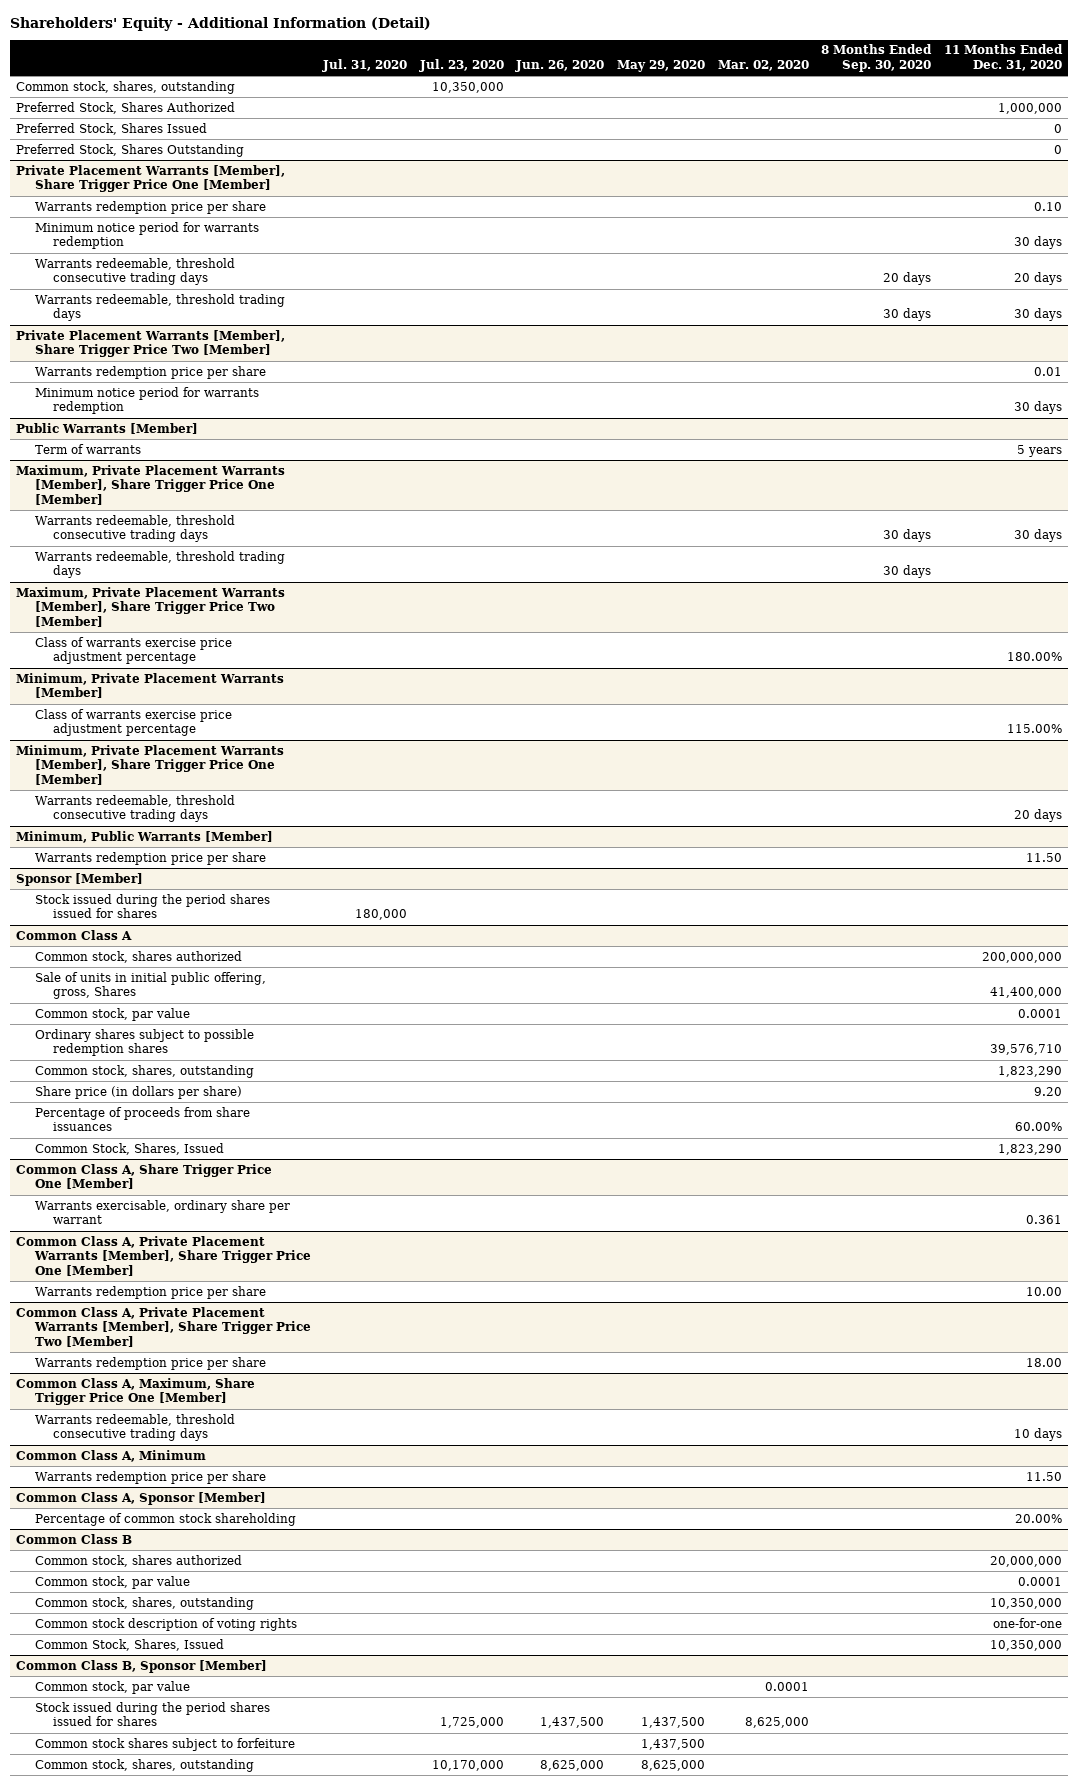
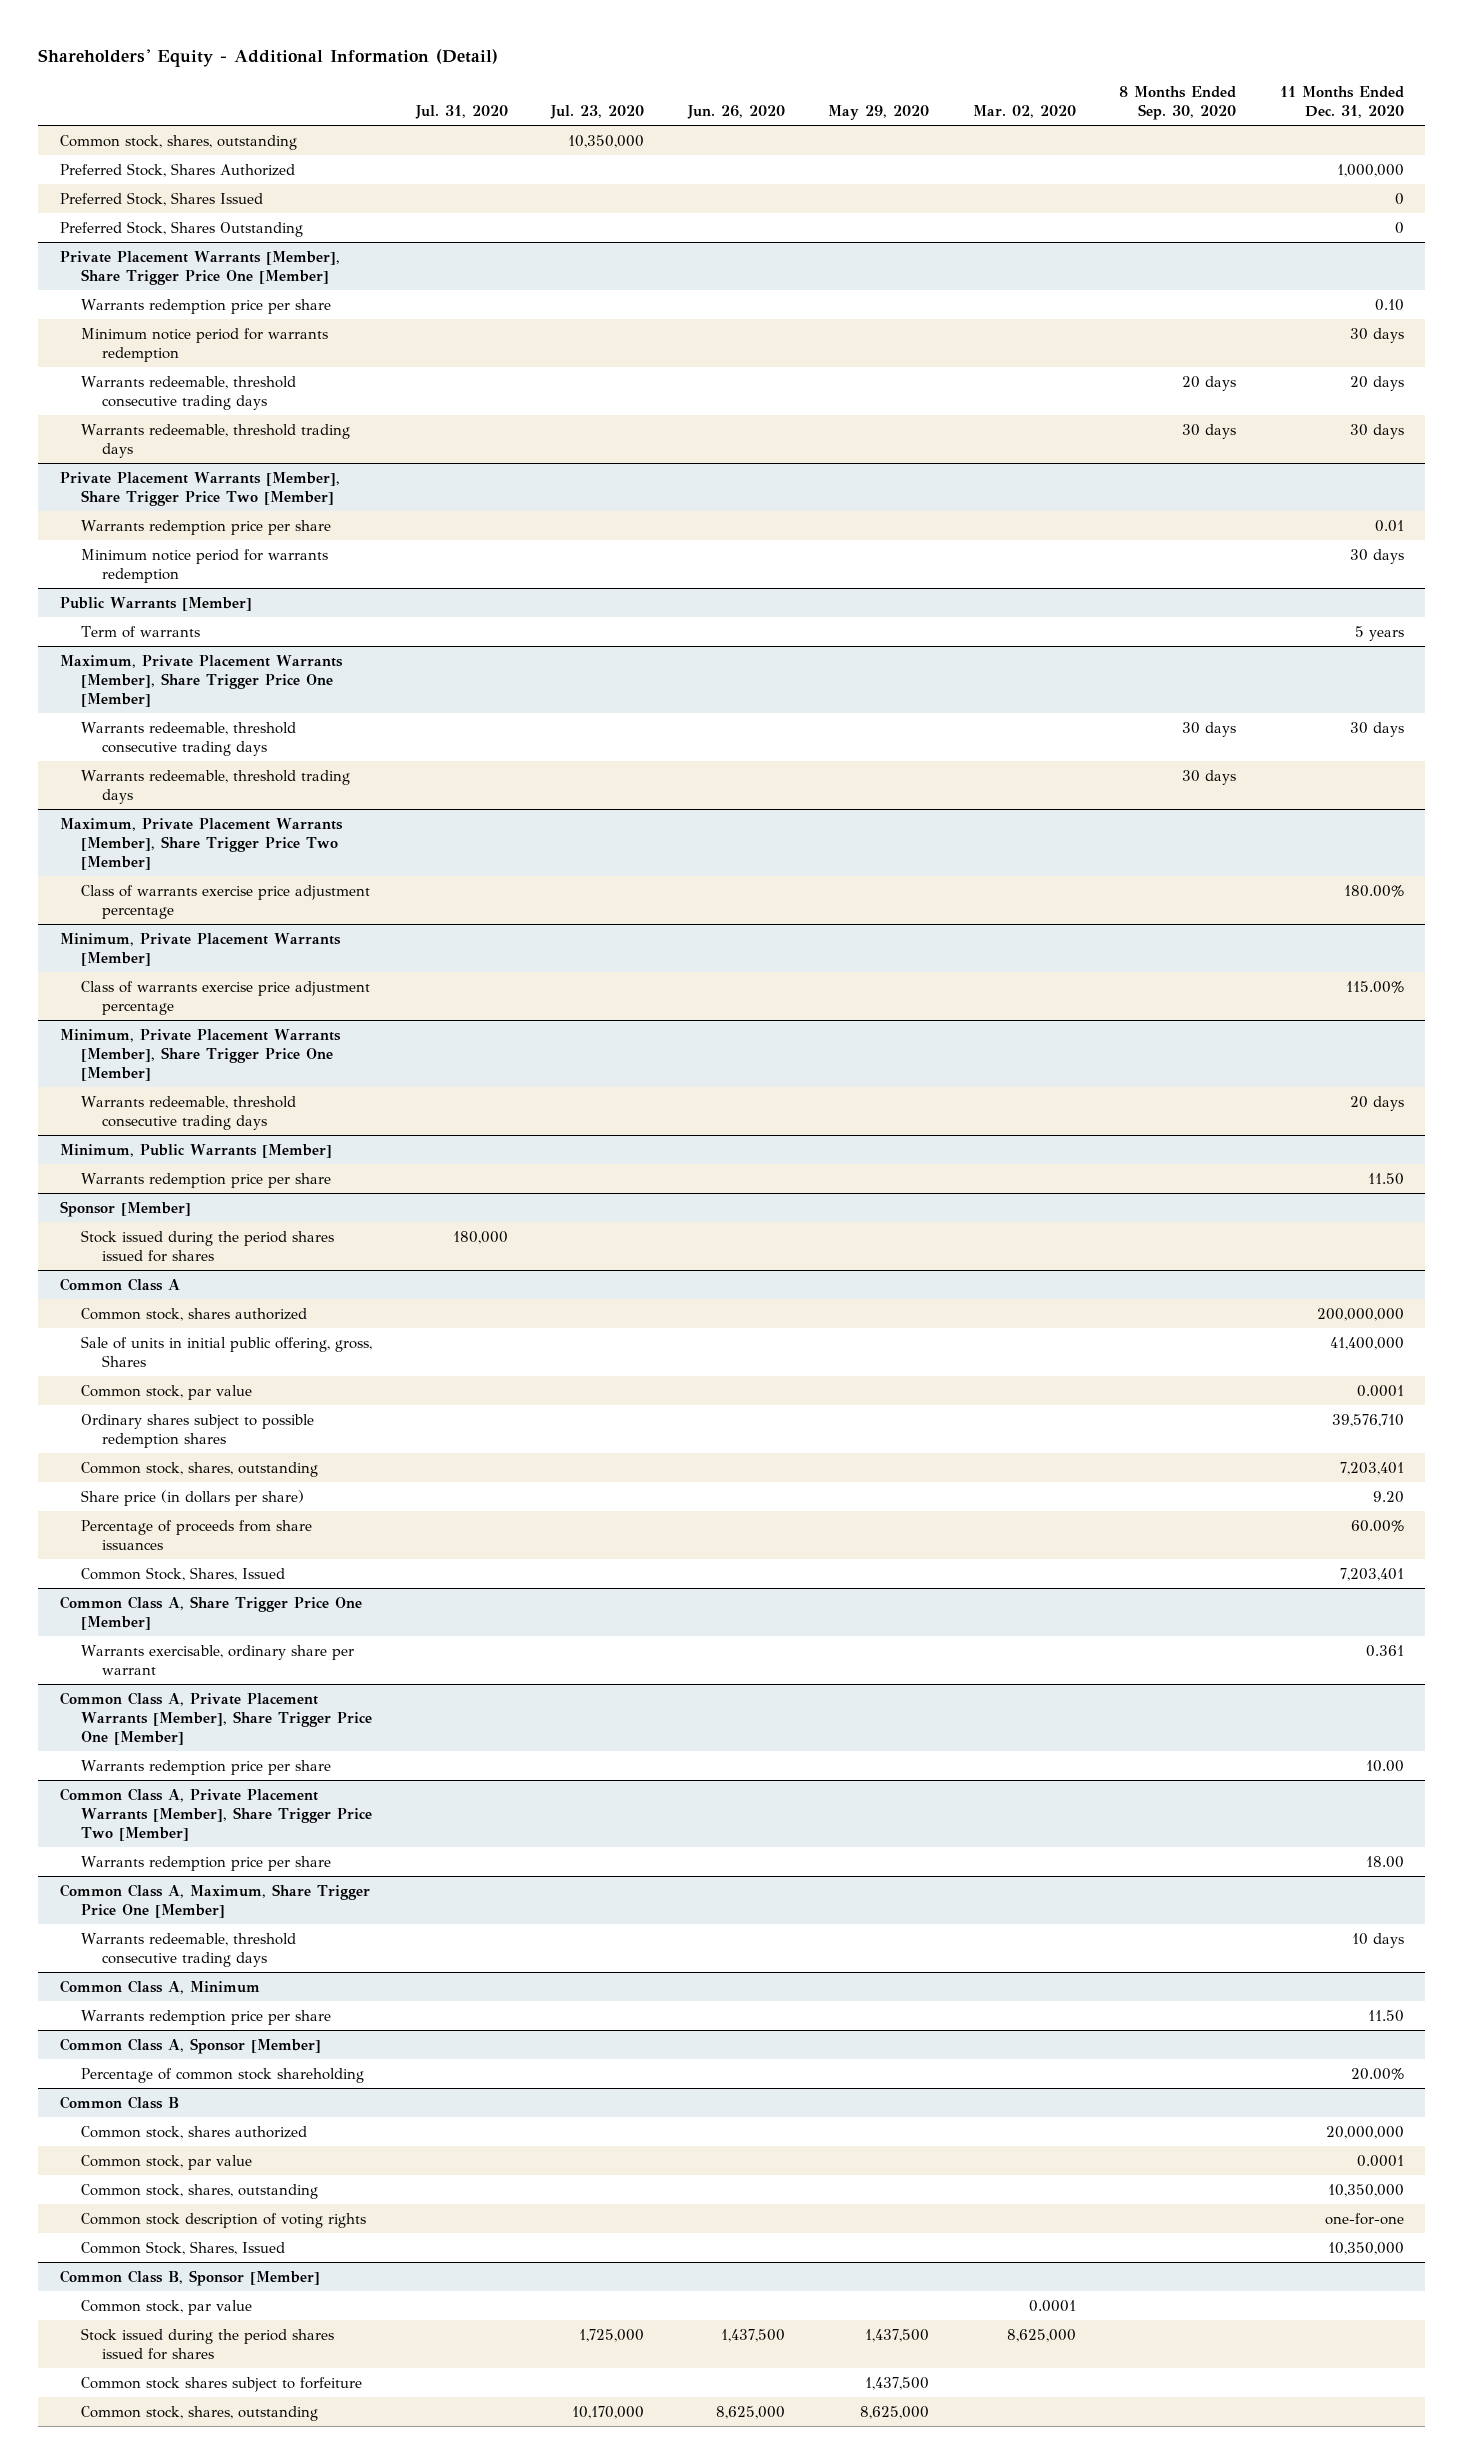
[998,1065,1063,1077] 1,823,290 -> [1339,1461,1404,1475] 7,203,401
[998,1143,1063,1155] 1,823,290 -> [1339,1567,1404,1581] 7,203,401

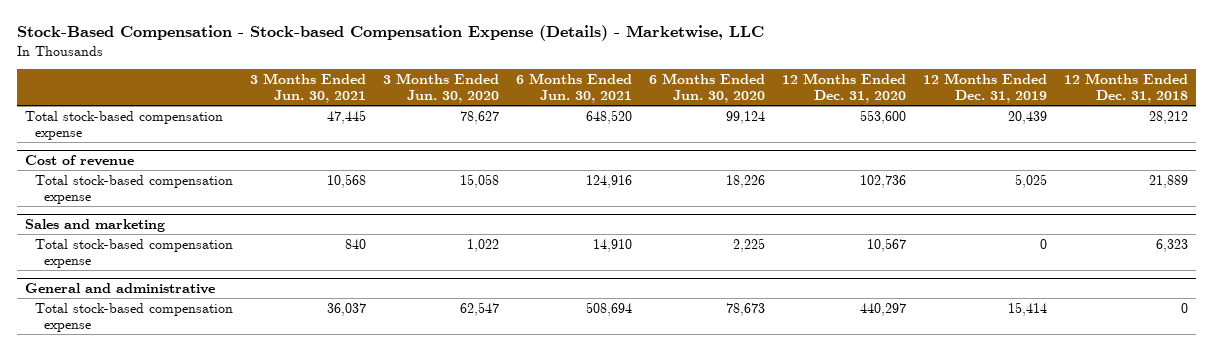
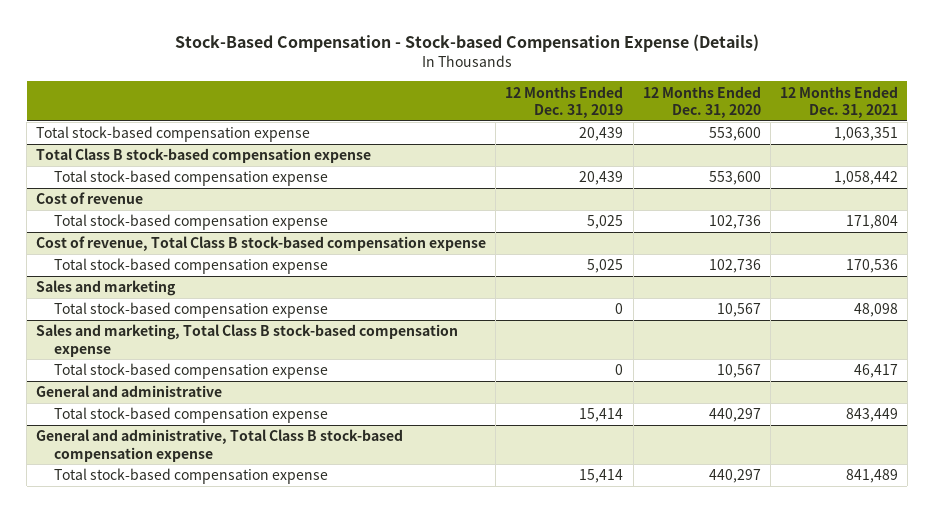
[16,25,764,42] Stock-Based Compensation - Stock-based Compensation Expense (Details) - Marketwise, LLC -> [175,34,760,53] Stock-Based Compensation - Stock-based Compensation Expense (Details)
[249,72,366,104] 3 Months Ended Jun. 30, 2021 -> none
[382,72,499,104] 3 Months Ended Jun. 30, 2020 -> none
[515,72,632,104] 6 Months Ended Jun. 30, 2021 -> none
[648,72,765,104] 6 Months Ended Jun. 30, 2020 -> none
[1063,72,1188,104] 12 Months Ended Dec. 31, 2018 -> none
none -> [779,85,898,118] 12 Months Ended Dec. 31, 2021
none -> [36,148,372,164] Total Class B stock-based compensation expense
none -> [54,170,329,187] Total stock-based compensation expense
none -> [36,236,487,252] Cost of revenue, Total Class B stock-based compensation expense
none -> [54,258,329,275] Total stock-based compensation expense
none -> [36,324,459,357] Sales and marketing, Total Class B stock-based compensation expense
none -> [54,363,329,380] Total stock-based compensation expense
none -> [36,429,404,462] General and administrative, Total Class B stock-based compensation expense
none -> [54,468,329,485] Total stock-based compensation expense

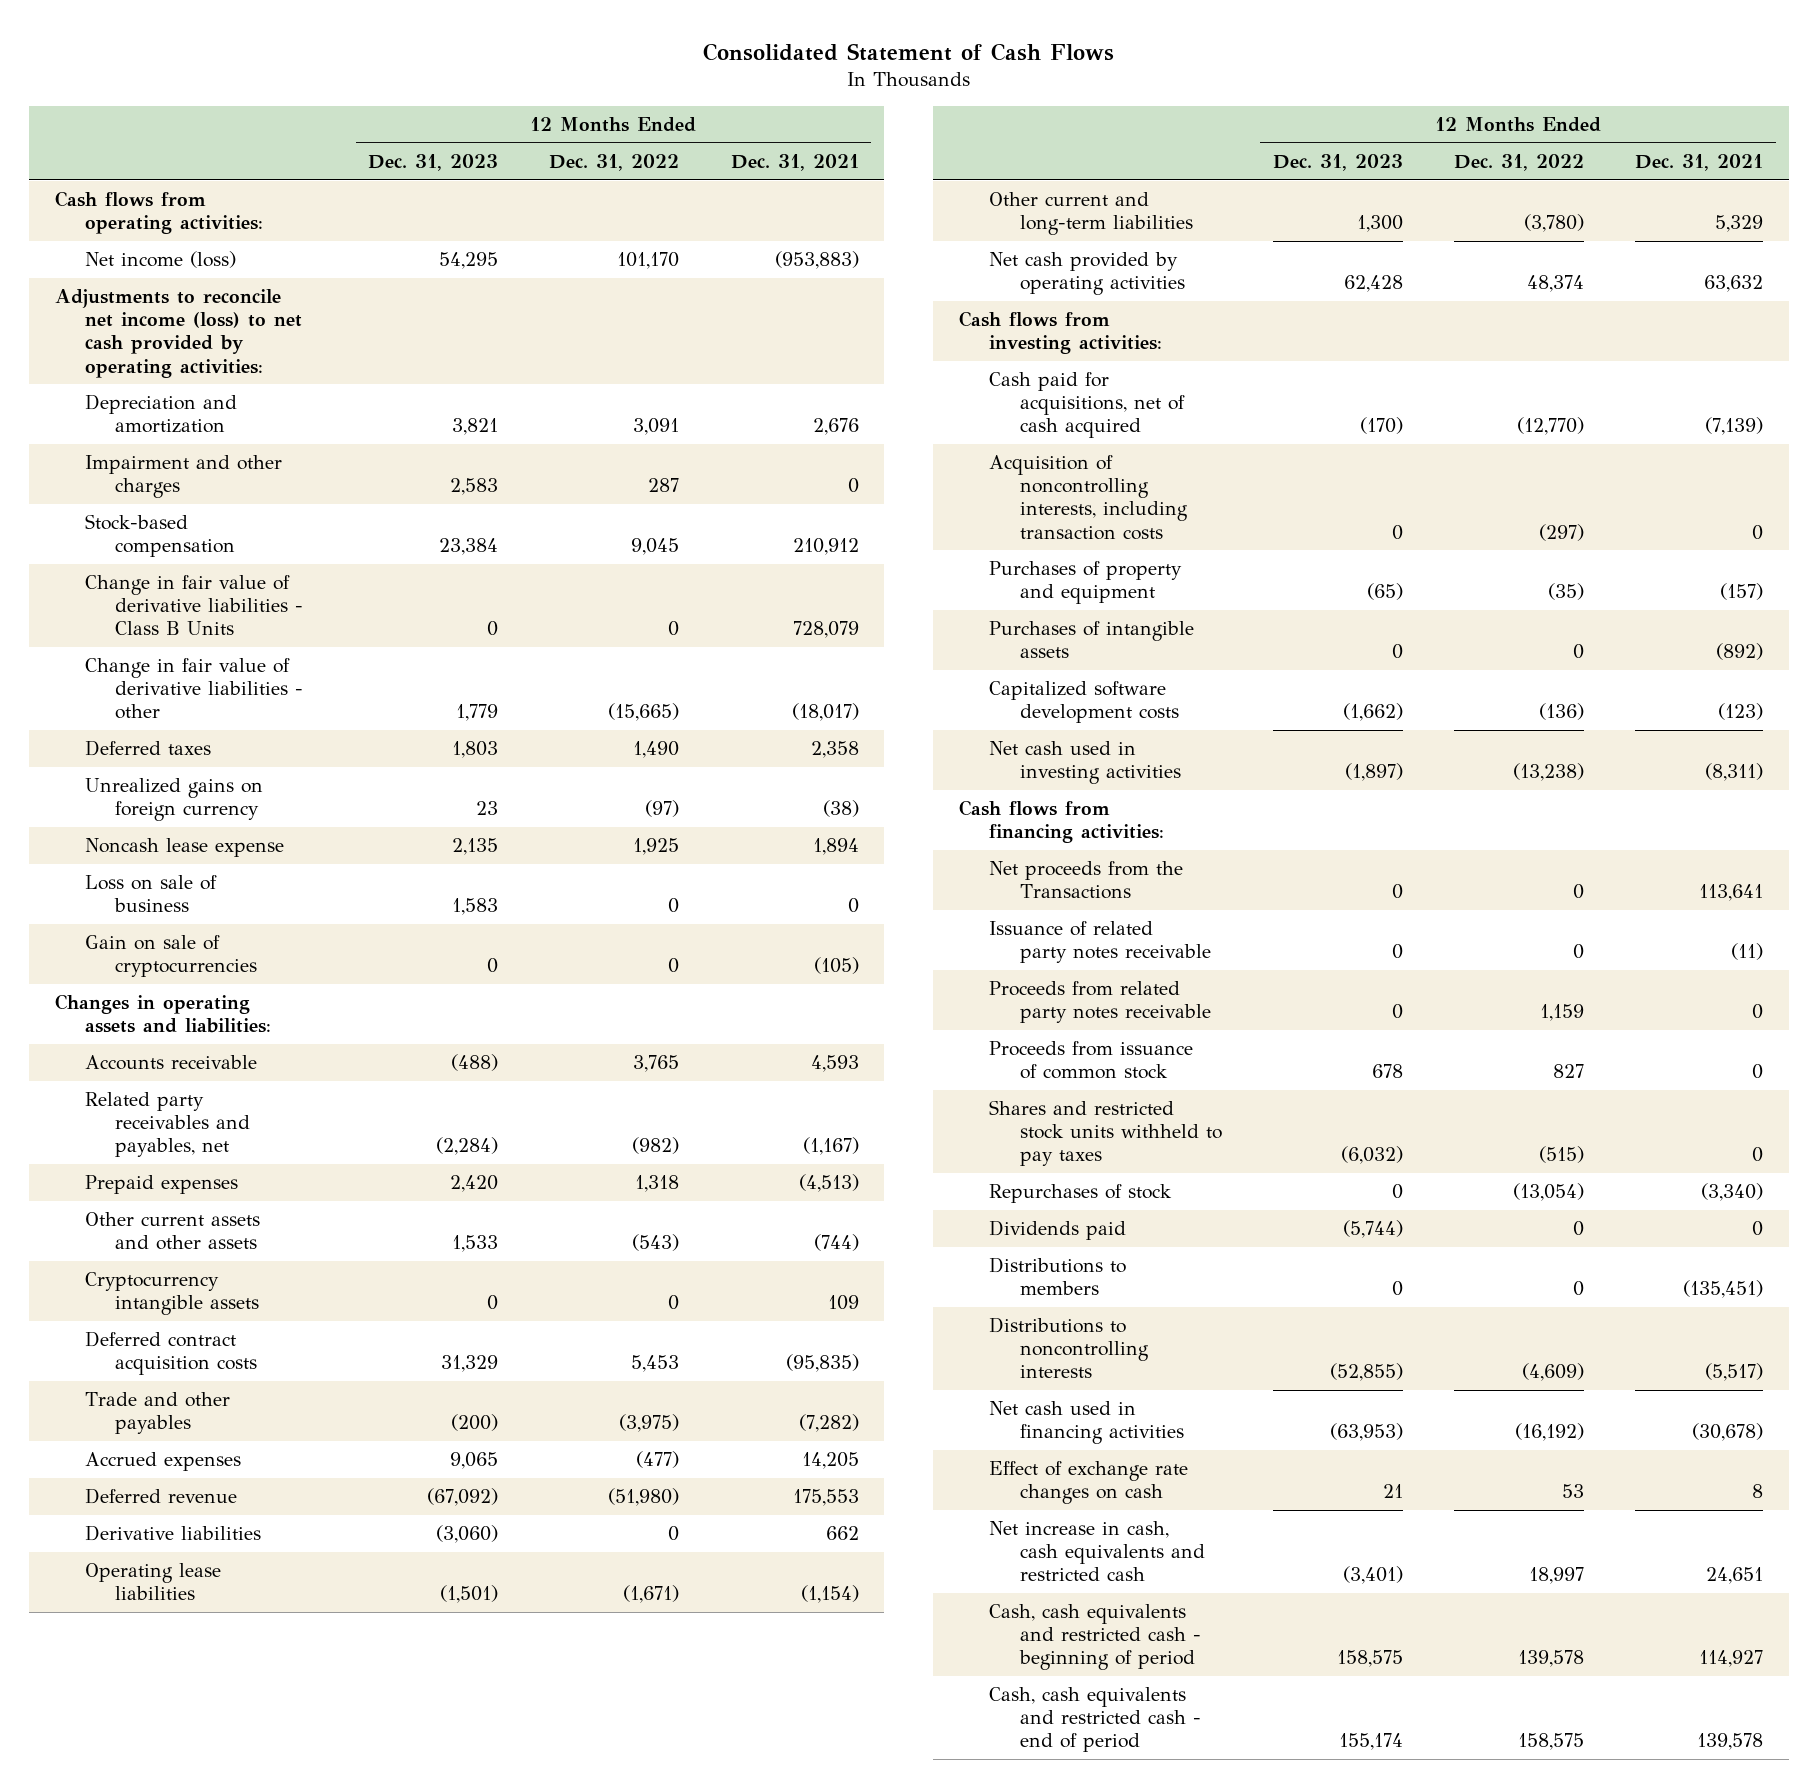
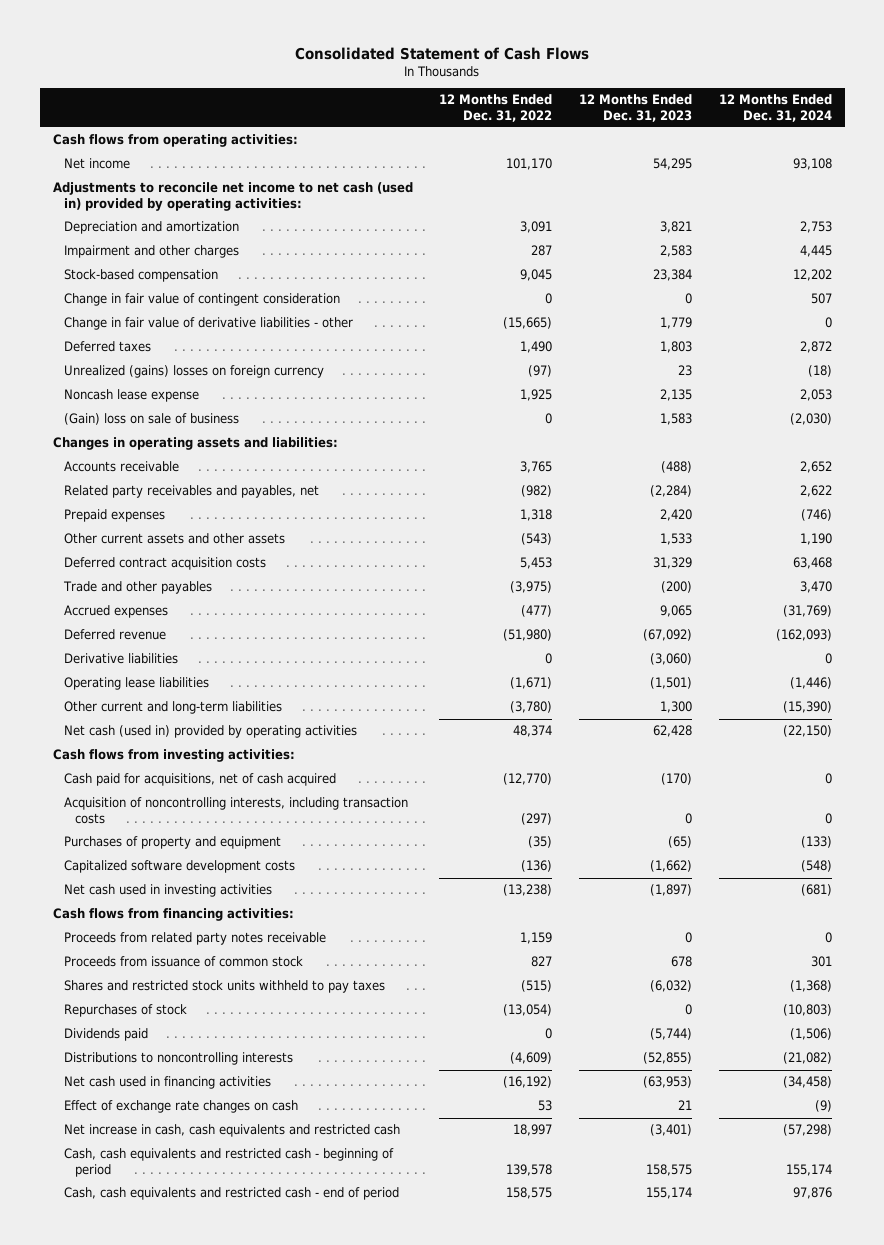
[730,154,859,172] Dec. 31, 2021 -> none
none -> [718,94,832,122] 12 Months Ended Dec. 31, 2024
[84,251,236,269] Net income (loss) -> [64,158,131,170] Net income
[54,289,302,378] Adjustments to reconcile net income (loss) to net cash provided by operating activities: -> [52,182,413,211] Adjustments to reconcile net income to net cash (used in) provided by operating activities:
[84,575,304,636] Change in fair value of derivative liabilities - Class B Units -> none
none -> [64,293,341,307] Change in fair value of contingent consideration
[84,778,263,822] Unrealized gains on foreign currency -> [64,365,325,379] Unrealized (gains) losses on foreign currency
[84,935,258,978] Gain on sale of cryptocurrencies -> none
[84,875,217,913] Loss on sale of business -> [64,413,240,426] (Gain) loss on sale of business
[84,1272,260,1316] Cryptocurrency intangible assets -> none
[989,252,1185,296] Net cash provided by operating activities -> [64,725,358,739] Net cash (used in) provided by operating activities
[989,621,1195,659] Purchases of intangible assets -> none
[989,861,1184,900] Net proceeds from the Transactions -> none
[989,921,1211,964] Issuance of related party notes receivable -> none
[989,1257,1127,1296] Distributions to members -> none

